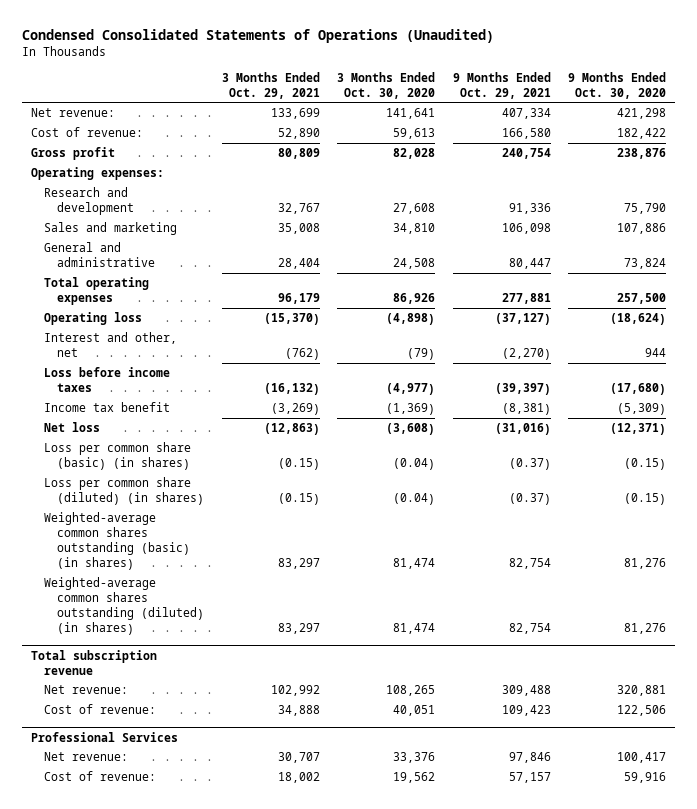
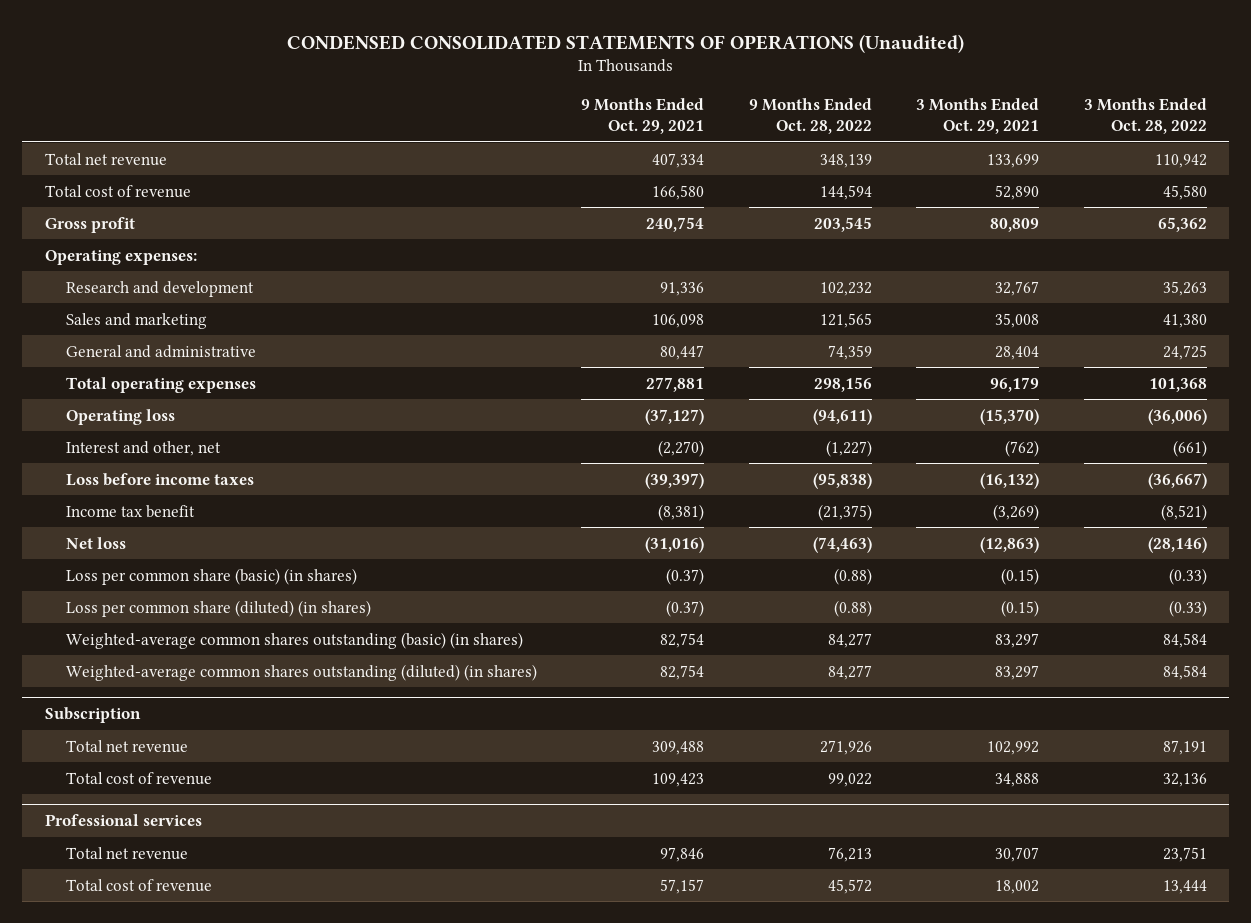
[22,29,495,44] Condensed Consolidated Statements of Operations (Unaudited) -> [286,33,964,53] CONDENSED CONSOLIDATED STATEMENTS OF OPERATIONS (Unaudited)
[337,71,436,99] 3 Months Ended Oct. 30, 2020 -> none
[568,71,667,99] 9 Months Ended Oct. 30, 2020 -> none
none -> [748,97,872,135] 9 Months Ended Oct. 28, 2022
none -> [1083,97,1207,135] 3 Months Ended Oct. 28, 2022
[31,108,116,118] Net revenue: -> [44,152,167,166] Total net revenue
[31,127,144,138] Cost of revenue: -> [44,184,191,198] Total cost of revenue
[31,649,158,675] Total subscription revenue -> [44,707,141,724] Subscription
[44,685,129,695] Net revenue: -> [65,739,188,753] Total net revenue
[44,704,157,715] Cost of revenue: -> [65,771,212,785] Total cost of revenue
[31,731,179,742] Professional Services -> [44,814,202,827] Professional services
[44,752,129,762] Net revenue: -> [65,846,188,860] Total net revenue
[44,771,157,782] Cost of revenue: -> [65,878,212,892] Total cost of revenue

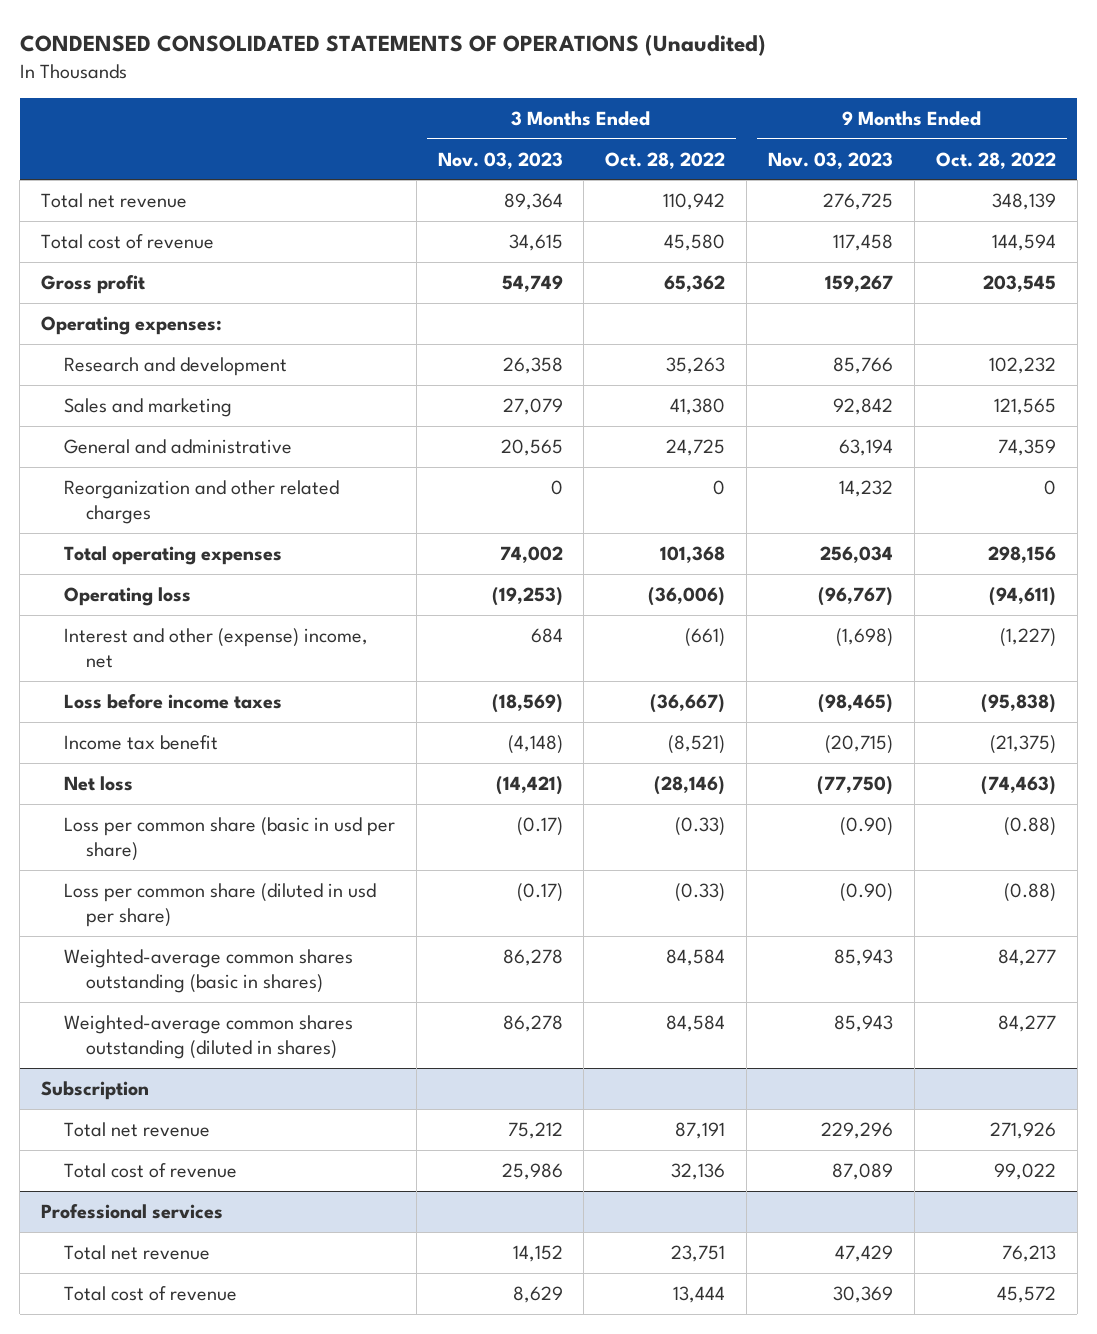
[581,97,705,135] 9 Months Ended Oct. 29, 2021 -> none
[916,97,1040,135] 3 Months Ended Oct. 29, 2021 -> none
none -> [437,151,563,169] Nov. 03, 2023
none -> [768,151,894,169] Nov. 03, 2023
none -> [63,479,339,524] Reorganization and other related charges
[65,440,221,456] Interest and other, net -> [63,627,368,668] Interest and other (expense) income, net
[65,567,357,585] Loss per common share (basic) (in shares) -> [63,816,395,861] Loss per common share (basic in usd per share)
[65,599,371,617] Loss per common share (diluted) (in shares) -> [63,882,376,927] Loss per common share (diluted in usd per share)
[65,631,523,649] Weighted-average common shares outstanding (basic) (in shares) -> [63,948,353,993] Weighted-average common shares outstanding (basic in shares)
[65,663,537,681] Weighted-average common shares outstanding (diluted) (in shares) -> [63,1014,353,1059] Weighted-average common shares outstanding (diluted in shares)

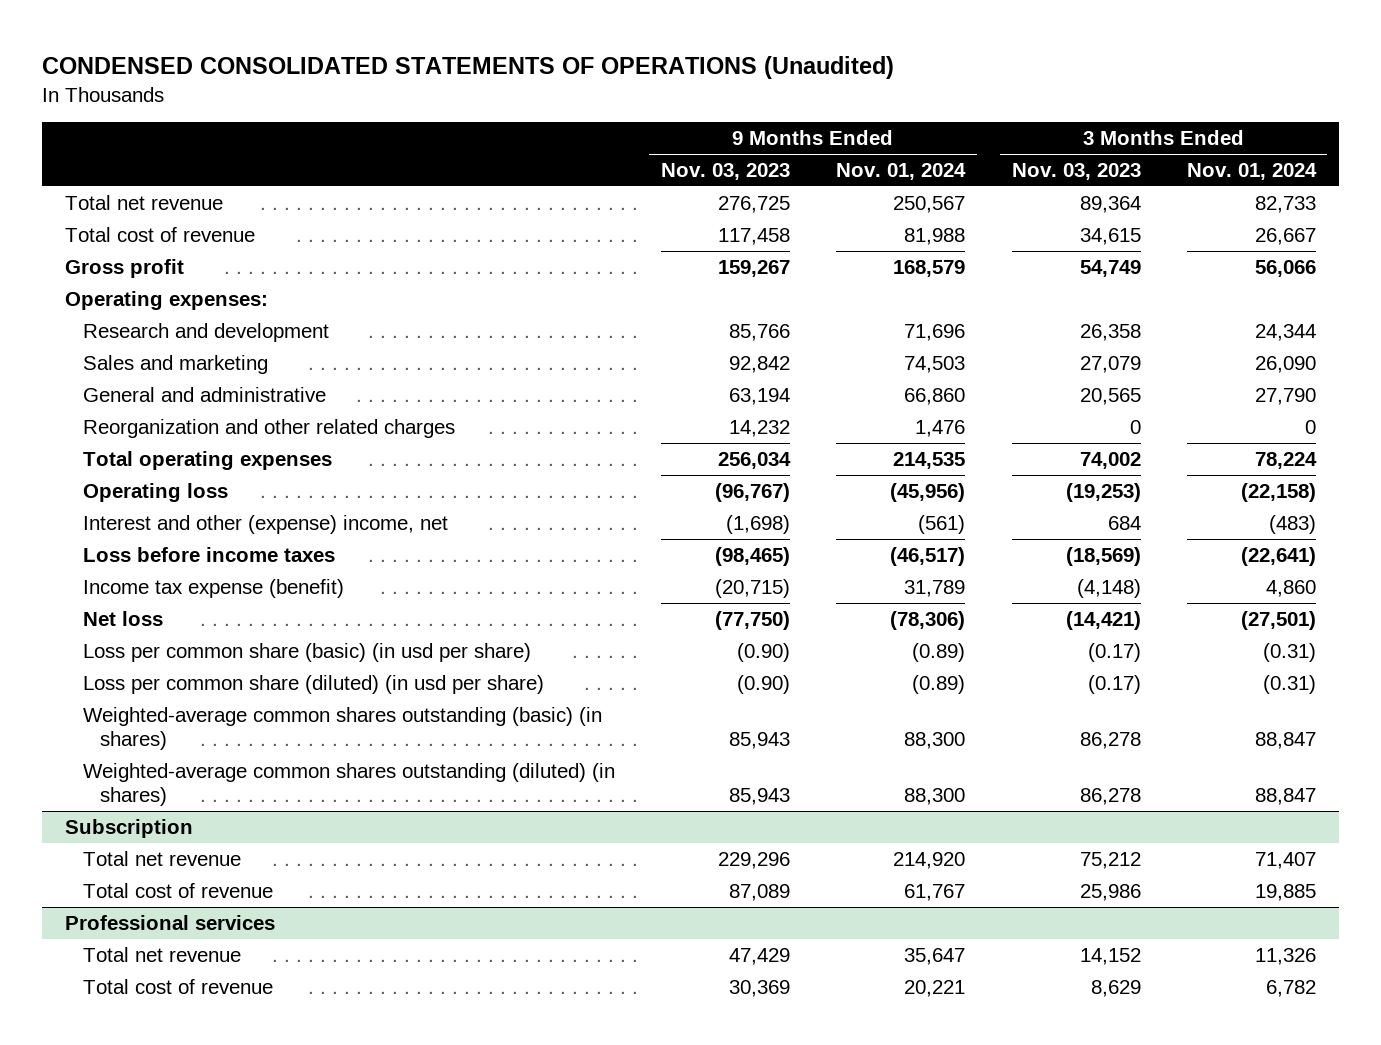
[605,151,726,169] Oct. 28, 2022 -> none
[935,151,1056,169] Oct. 28, 2022 -> none
none -> [836,163,967,181] Nov. 01, 2024
none -> [1186,163,1317,181] Nov. 01, 2024
[63,734,218,750] Income tax benefit -> [82,578,344,598] Income tax expense (benefit)
[63,816,395,861] Loss per common share (basic in usd per share) -> [82,642,531,662] Loss per common share (basic) (in usd per share)
[63,882,376,927] Loss per common share (diluted in usd per share) -> [82,674,544,694] Loss per common share (diluted) (in usd per share)
[63,948,353,993] Weighted-average common shares outstanding (basic in shares) -> [82,706,602,751] Weighted-average common shares outstanding (basic) (in shares)
[63,1014,353,1059] Weighted-average common shares outstanding (diluted in shares) -> [82,762,615,807] Weighted-average common shares outstanding (diluted) (in shares)

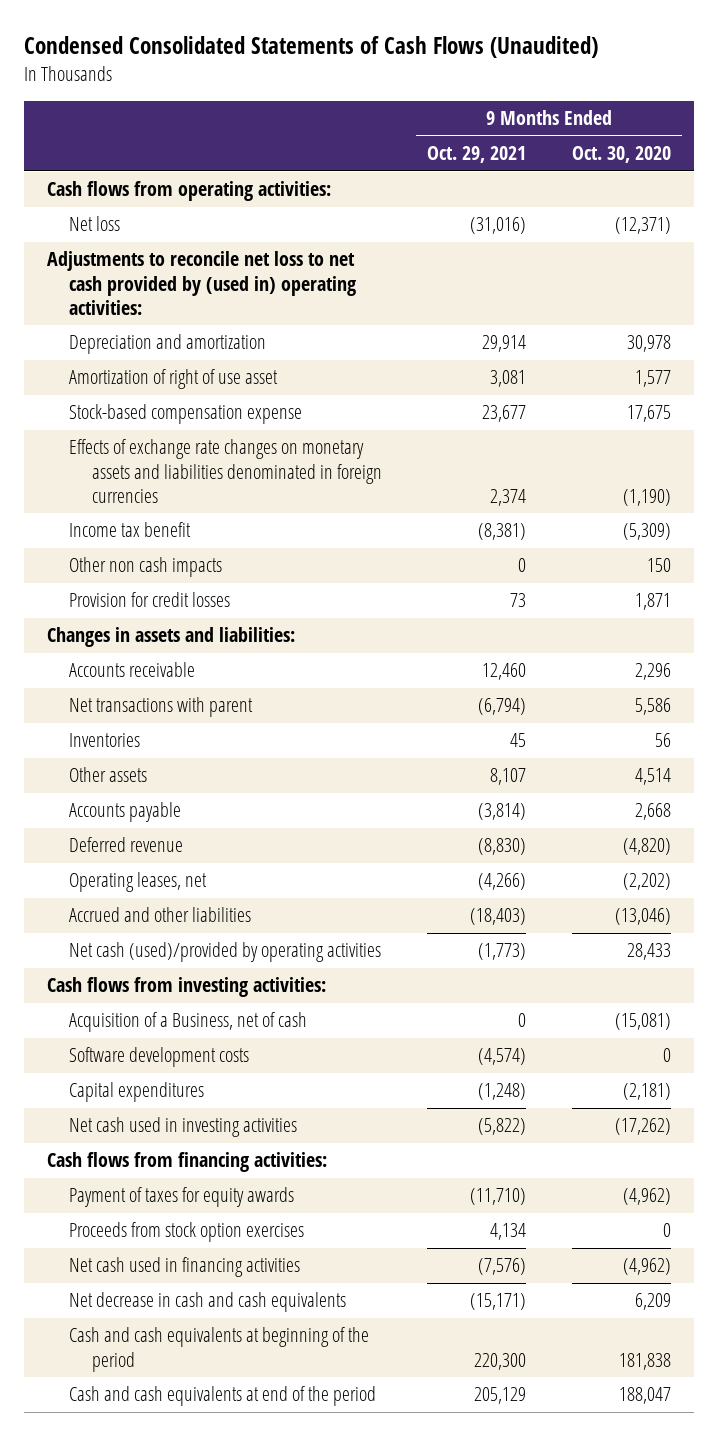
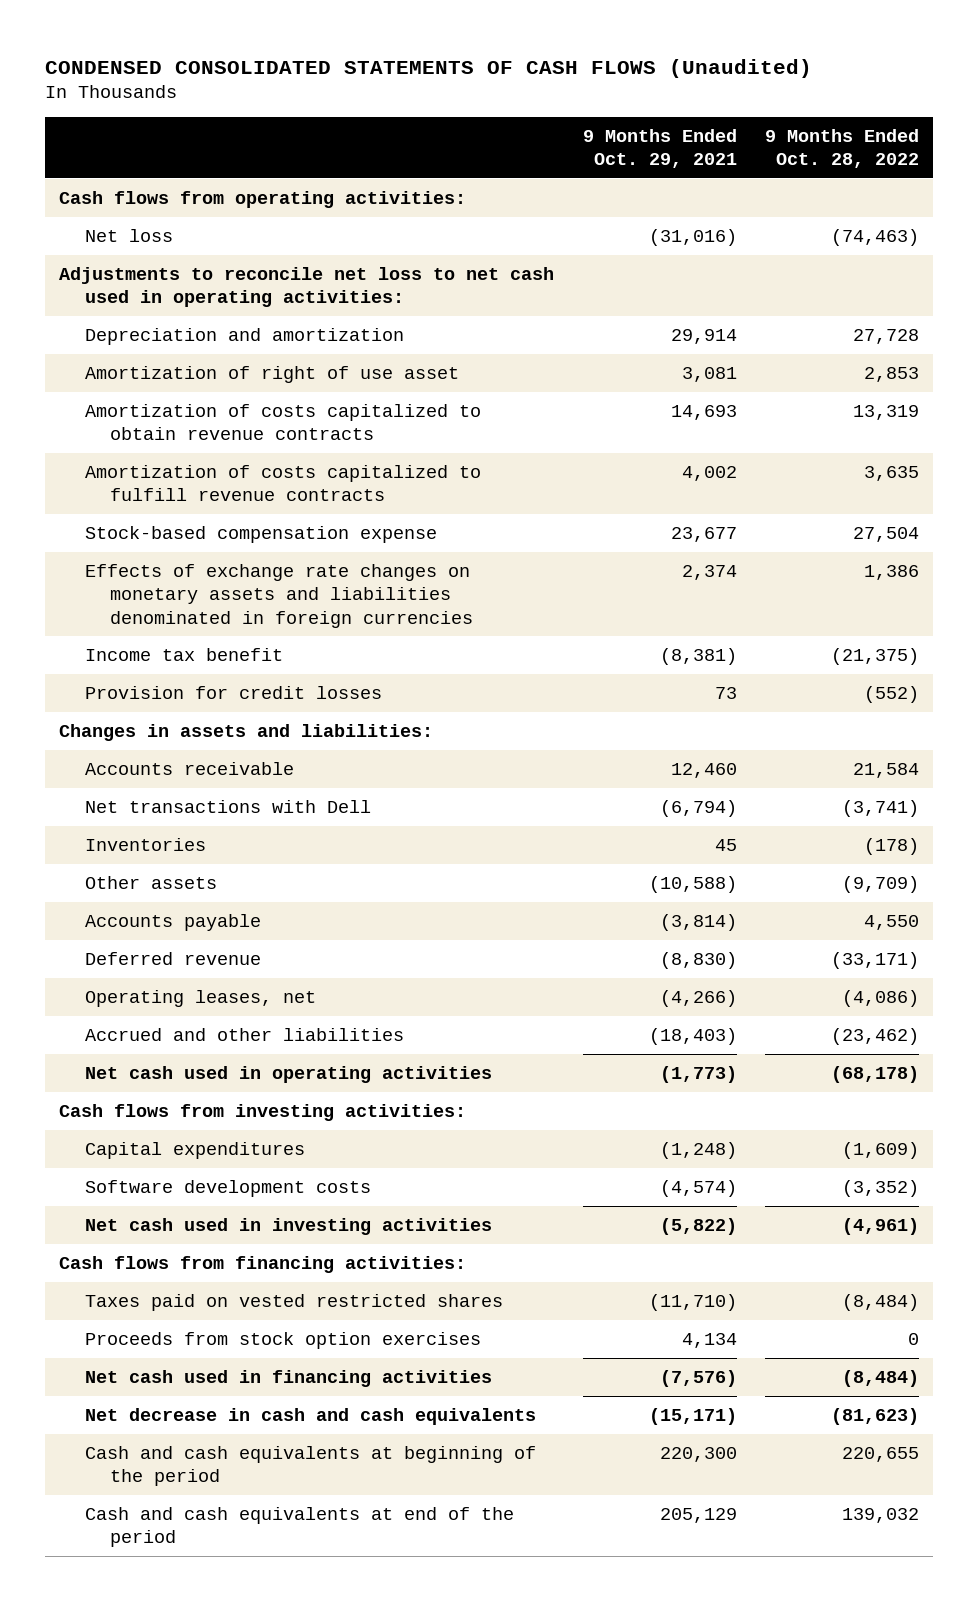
[23,36,598,59] Condensed Consolidated Statements of Cash Flows (Unaudited) -> [45,58,813,78] CONDENSED CONSOLIDATED STATEMENTS OF CASH FLOWS (Unaudited)
[571,146,671,164] Oct. 30, 2020 -> none
none -> [765,128,920,169] 9 Months Ended Oct. 28, 2022
[46,251,357,315] Adjustments to reconcile net loss to net cash provided by (used in) operating activities: -> [59,266,555,308] Adjustments to reconcile net loss to net cash used in operating activities:
none -> [84,403,481,441] Amortization of costs capitalized to obtain revenue contracts
none -> [84,464,481,502] Amortization of costs capitalized to fulfill revenue contracts
[69,557,223,578] Other non cash impacts -> none
[69,697,254,718] Net transactions with parent -> [84,799,371,813] Net transactions with Dell
[490,768,527,786] 8,107 -> [648,875,737,893] (10,588)
[69,942,382,963] Net cash (used)/provided by operating activities -> [84,1065,492,1083] Net cash used in operating activities
[69,1012,308,1033] Acquisition of a Business, net of cash -> none
[69,1047,250,1068] Software development costs -> [84,1179,371,1197] Software development costs
[69,1187,295,1208] Payment of taxes for equity awards -> [84,1293,503,1311] Taxes paid on vested restricted shares

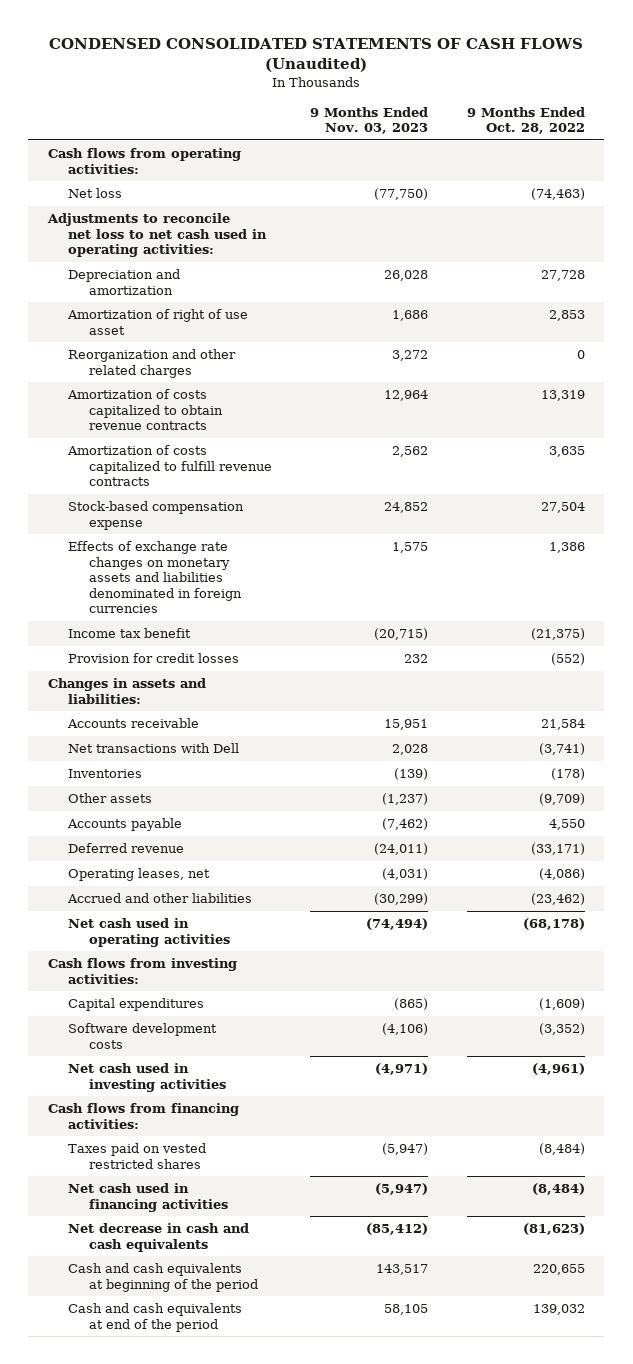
[582,128,737,169] 9 Months Ended Oct. 29, 2021 -> none
none -> [310,106,429,135] 9 Months Ended Nov. 03, 2023
none -> [68,349,237,378] Reorganization and other related charges
[84,1331,481,1349] Proceeds from stock option exercises -> none

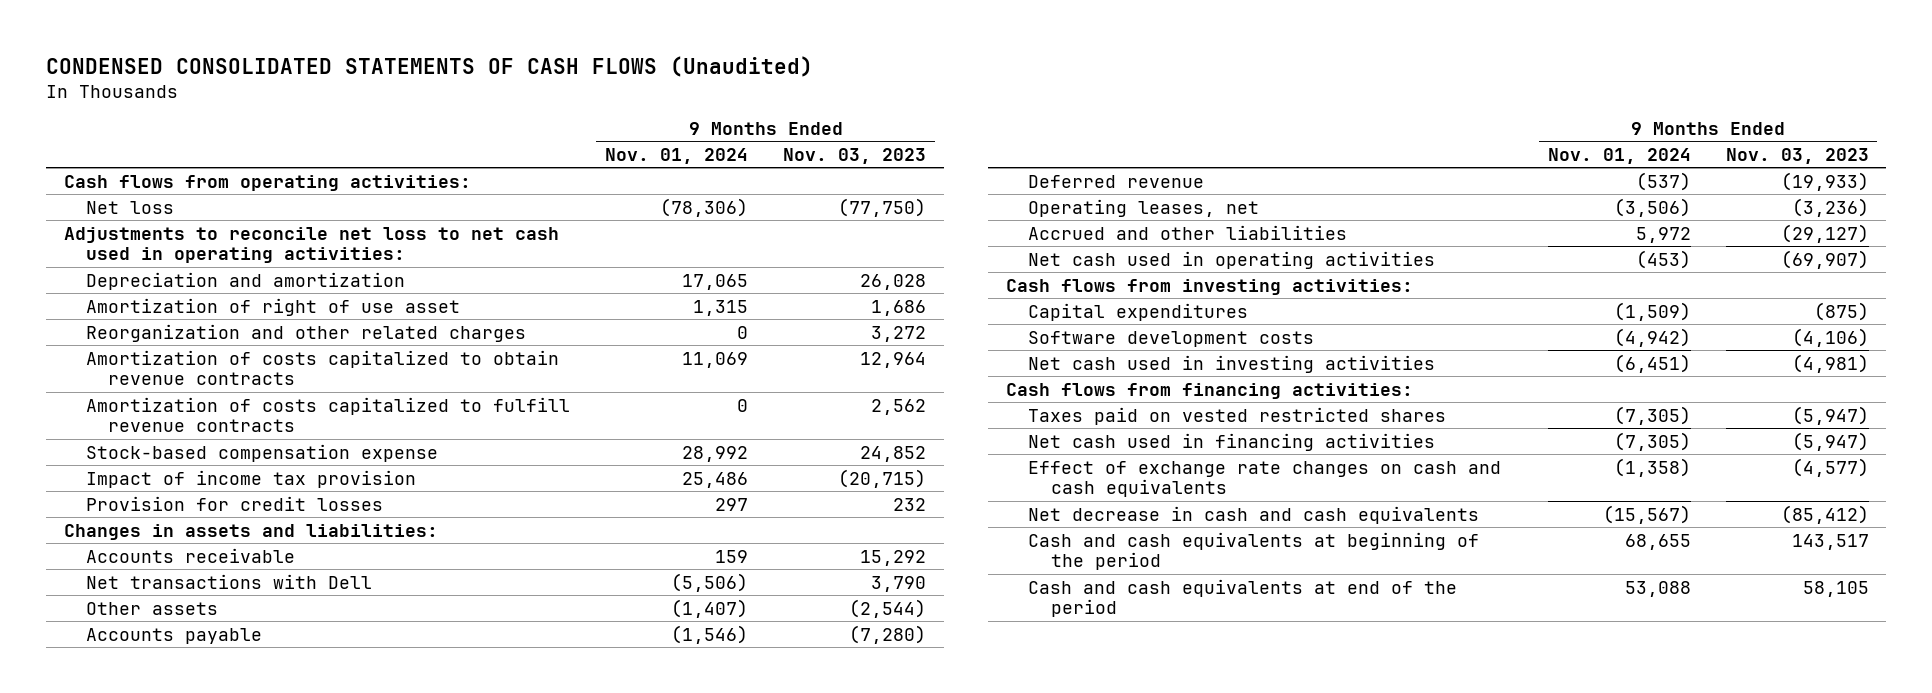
[466,106,585,135] 9 Months Ended Oct. 28, 2022 -> none
none -> [605,147,749,164] Nov. 01, 2024
[68,541,242,614] Effects of exchange rate changes on monetary assets and liabilities denominated in foreign currencies -> none
[68,628,192,639] Income tax benefit -> [85,469,416,488] Impact of income tax provision
[68,769,143,779] Inventories -> none
[384,719,429,731] 15,951 -> [860,549,927,566] 15,292
[392,744,429,756] 2,028 -> [871,575,927,592] 3,790
[382,793,429,806] (1,237) -> [849,598,927,618] (2,544)
[382,818,429,831] (7,462) -> [849,624,927,644] (7,280)
[374,843,429,856] (24,011) -> [1780,171,1869,191] (19,933)
[382,868,429,881] (4,031) -> [1791,197,1869,217] (3,236)
[374,893,429,906] (30,299) -> [1780,223,1869,243] (29,127)
[366,918,429,931] (74,494) -> [1780,249,1869,269] (69,907)
[394,998,429,1011] (865) -> [1813,301,1869,321] (875)
[375,1063,429,1076] (4,971) -> [1791,353,1869,373] (4,981)
none -> [1028,460,1502,498] Effect of exchange rate changes on cash and cash equivalents

